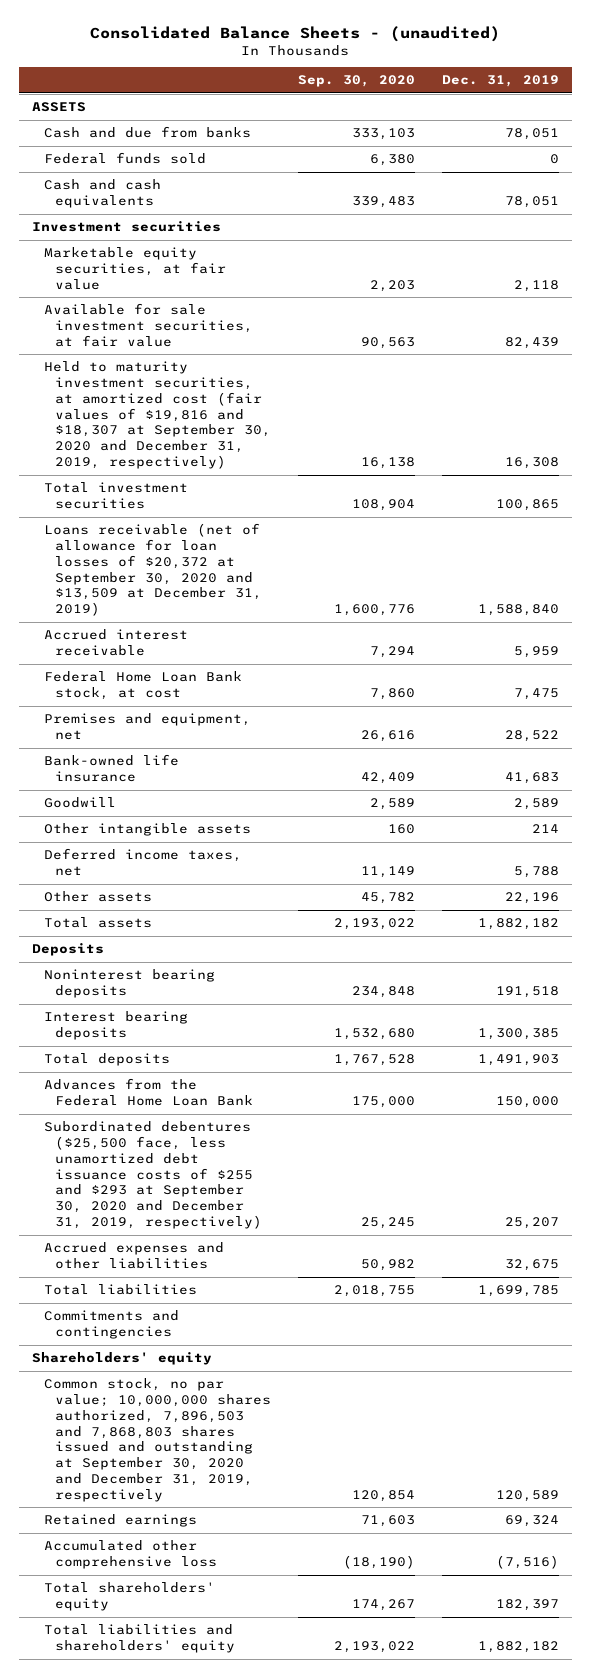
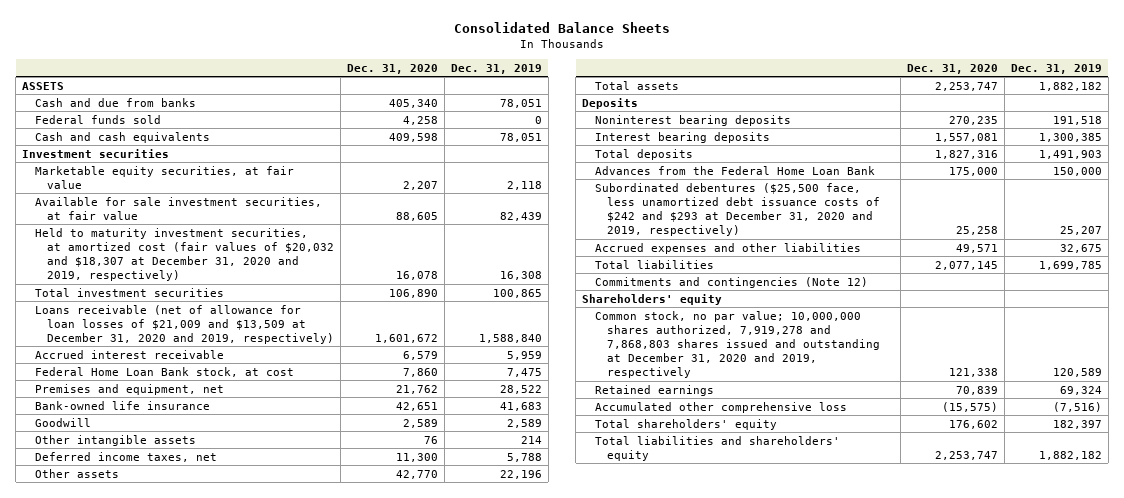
[90,25,501,42] Consolidated Balance Sheets - (unaudited) -> [453,21,670,33] Consolidated Balance Sheets
[297,75,415,88] Sep. 30, 2020 -> none
none -> [346,63,438,74] Dec. 31, 2020
[43,361,272,470] Held to maturity investment securities, at amortized cost (fair values of $19,816 and $18,307 at September 30, 2020 and December 31, 2019, respectively) -> [34,227,334,281] Held to maturity investment securities, at amortized cost (fair values of $20,032 and $18,307 at December 31, 2020 and 2019, respectively)
[43,523,263,617] Loans receivable (net of allowance for loan losses of $20,372 at September 30, 2020 and $13,509 at December 31, 2019) -> [34,304,334,344] Loans receivable (net of allowance for loan losses of $21,009 and $13,509 at December 31, 2020 and 2019, respectively)
[43,1121,263,1230] Subordinated debentures ($25,500 face, less unamortized debt issuance costs of $255 and $293 at September 30, 2020 and December 31, 2019, respectively) -> [594,182,881,236] Subordinated debentures ($25,500 face, less unamortized debt issuance costs of $242 and $293 at December 31, 2020 and 2019, respectively)
[43,1310,179,1340] Commitments and contingencies -> [594,276,868,288] Commitments and contingencies (Note 12)
[43,1378,272,1502] Common stock, no par value; 10,000,000 shares authorized, 7,896,503 and 7,868,803 shares issued and outstanding at September 30, 2020 and December 31, 2019, respectively -> [594,310,881,379] Common stock, no par value; 10,000,000 shares authorized, 7,919,278 and 7,868,803 shares issued and outstanding at December 31, 2020 and 2019, respectively

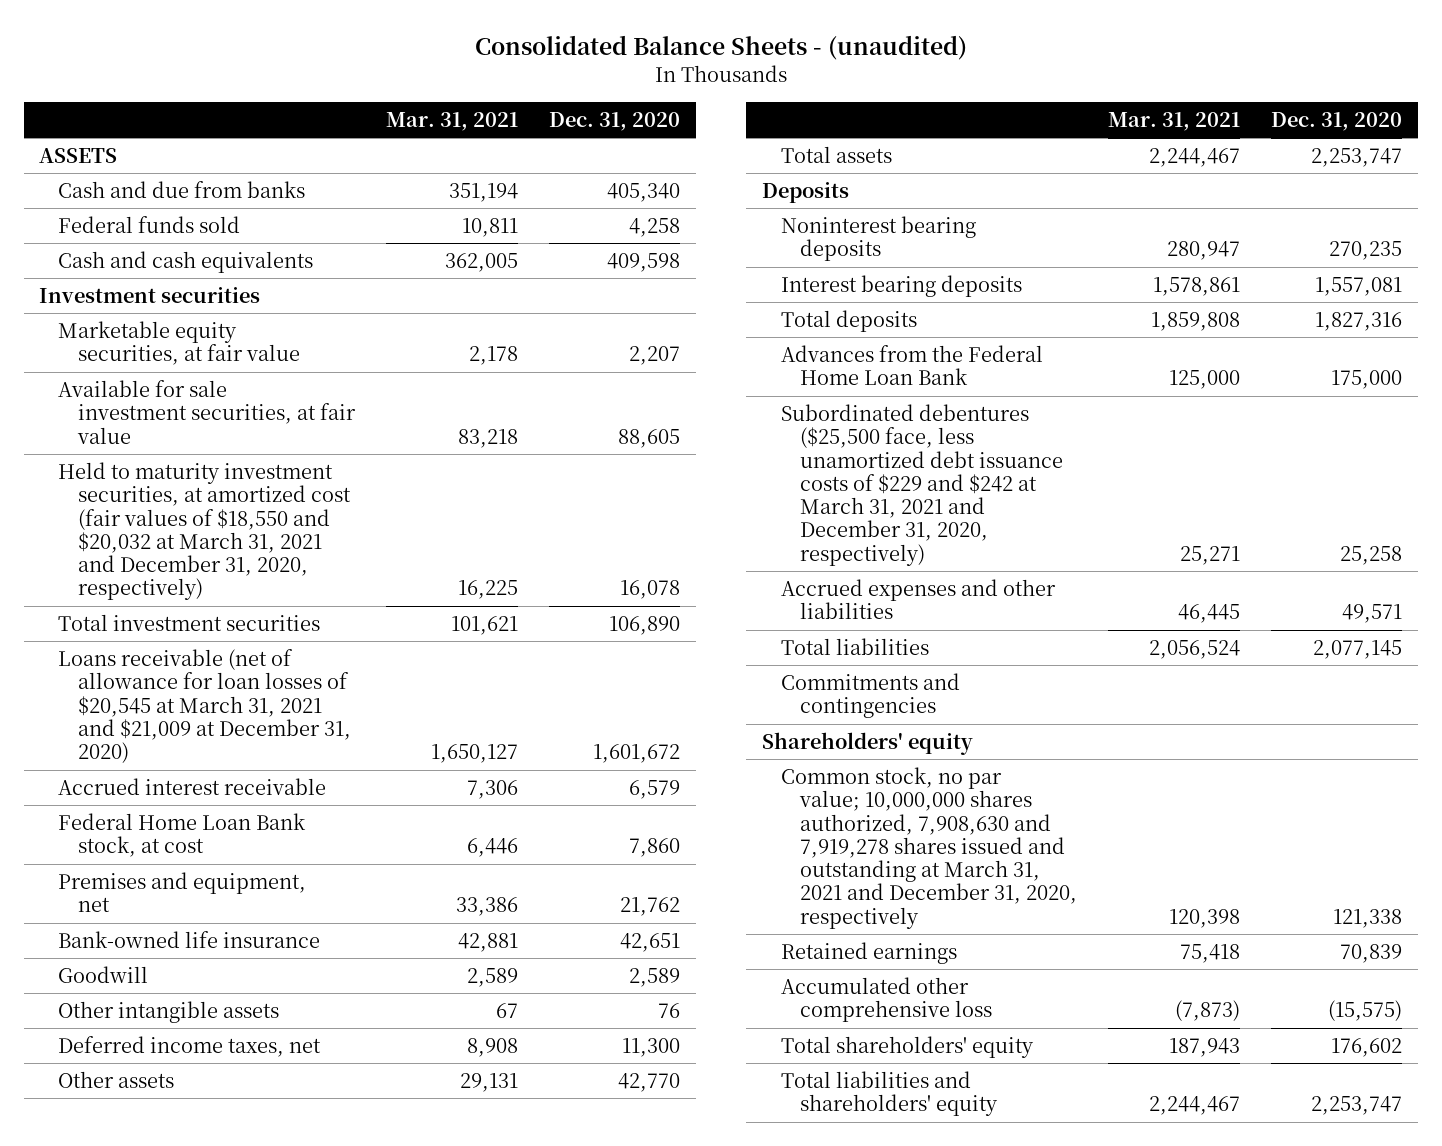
[453,21,670,33] Consolidated Balance Sheets -> [474,34,967,60] Consolidated Balance Sheets - (unaudited)
[450,63,542,74] Dec. 31, 2019 -> none
none -> [385,111,518,131] Mar. 31, 2021
[34,227,334,281] Held to maturity investment securities, at amortized cost (fair values of $20,032 and $18,307 at December 31, 2020 and 2019, respectively) -> [58,462,351,601] Held to maturity investment securities, at amortized cost (fair values of $18,550 and $20,032 at March 31, 2021 and December 31, 2020, respectively)
[34,304,334,344] Loans receivable (net of allowance for loan losses of $21,009 and $13,509 at December 31, 2020 and 2019, respectively) -> [58,649,351,764] Loans receivable (net of allowance for loan losses of $20,545 at March 31, 2021 and $21,009 at December 31, 2020)
[594,182,881,236] Subordinated debentures ($25,500 face, less unamortized debt issuance costs of $242 and $293 at December 31, 2020 and 2019, respectively) -> [780,404,1063,566] Subordinated debentures ($25,500 face, less unamortized debt issuance costs of $229 and $242 at March 31, 2021 and December 31, 2020, respectively)
[594,276,868,288] Commitments and contingencies (Note 12) -> [780,673,960,719] Commitments and contingencies
[594,310,881,379] Common stock, no par value; 10,000,000 shares authorized, 7,919,278 and 7,868,803 shares issued and outstanding at December 31, 2020 and 2019, respectively -> [780,767,1077,929] Common stock, no par value; 10,000,000 shares authorized, 7,908,630 and 7,919,278 shares issued and outstanding at March 31, 2021 and December 31, 2020, respectively

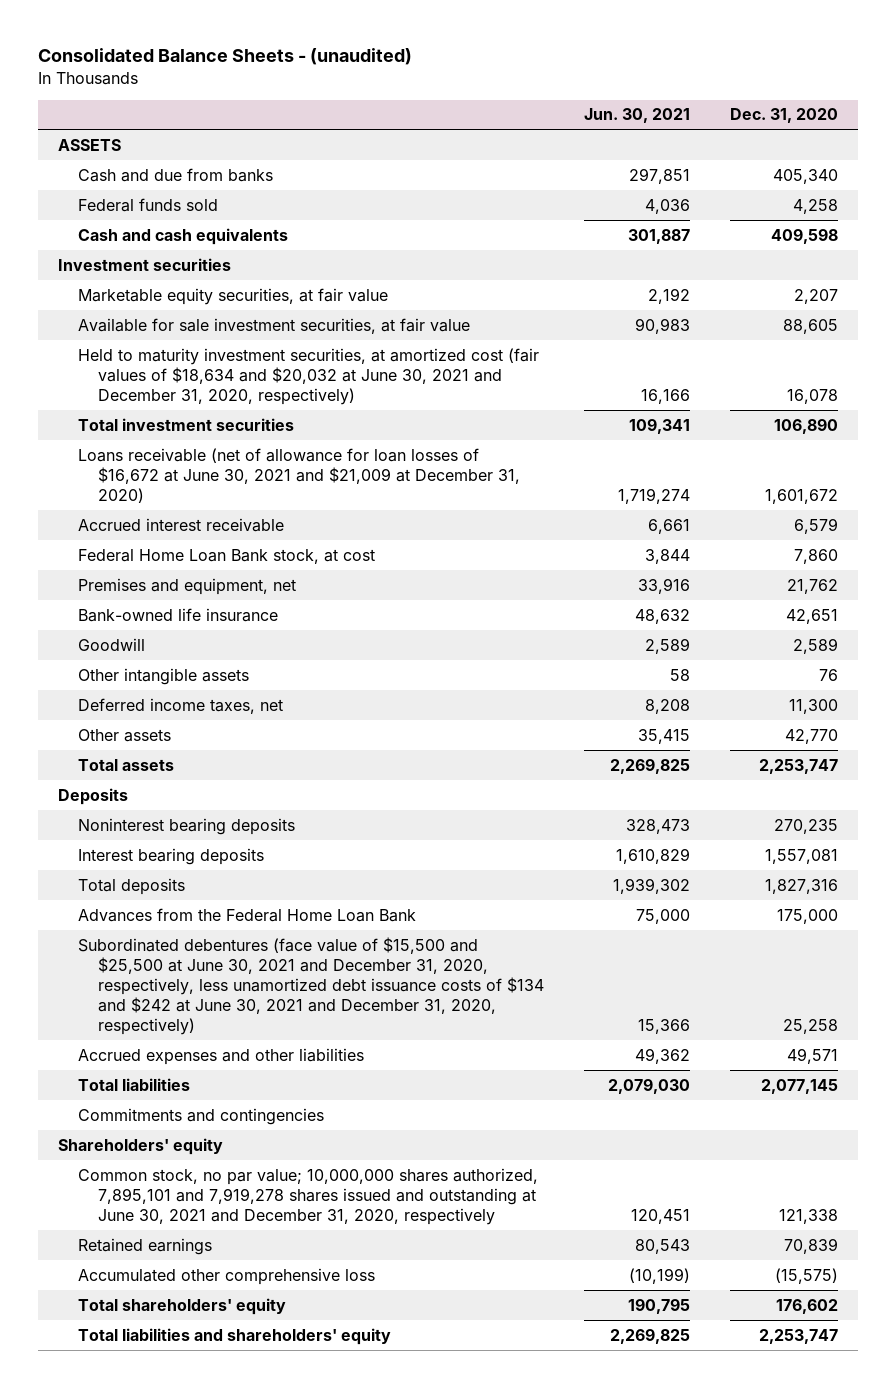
[385,111,518,131] Mar. 31, 2021 -> none
none -> [583,108,690,124] Jun. 30, 2021
[58,462,351,601] Held to maturity investment securities, at amortized cost (fair values of $18,550 and $20,032 at March 31, 2021 and December 31, 2020, respectively) -> [77,347,539,405] Held to maturity investment securities, at amortized cost (fair values of $18,634 and $20,032 at June 30, 2021 and December 31, 2020, respectively)
[58,649,351,764] Loans receivable (net of allowance for loan losses of $20,545 at March 31, 2021 and $21,009 at December 31, 2020) -> [77,447,520,503] Loans receivable (net of allowance for loan losses of $16,672 at June 30, 2021 and $21,009 at December 31, 2020)
[780,404,1063,566] Subordinated debentures ($25,500 face, less unamortized debt issuance costs of $229 and $242 at March 31, 2021 and December 31, 2020, respectively) -> [77,936,544,1035] Subordinated debentures (face value of $15,500 and $25,500 at June 30, 2021 and December 31, 2020, respectively, less unamortized debt issuance costs of $134 and $242 at June 30, 2021 and December 31, 2020, respectively)
[780,767,1077,929] Common stock, no par value; 10,000,000 shares authorized, 7,908,630 and 7,919,278 shares issued and outstanding at March 31, 2021 and December 31, 2020, respectively -> [77,1167,538,1225] Common stock, no par value; 10,000,000 shares authorized, 7,895,101 and 7,919,278 shares issued and outstanding at June 30, 2021 and December 31, 2020, respectively

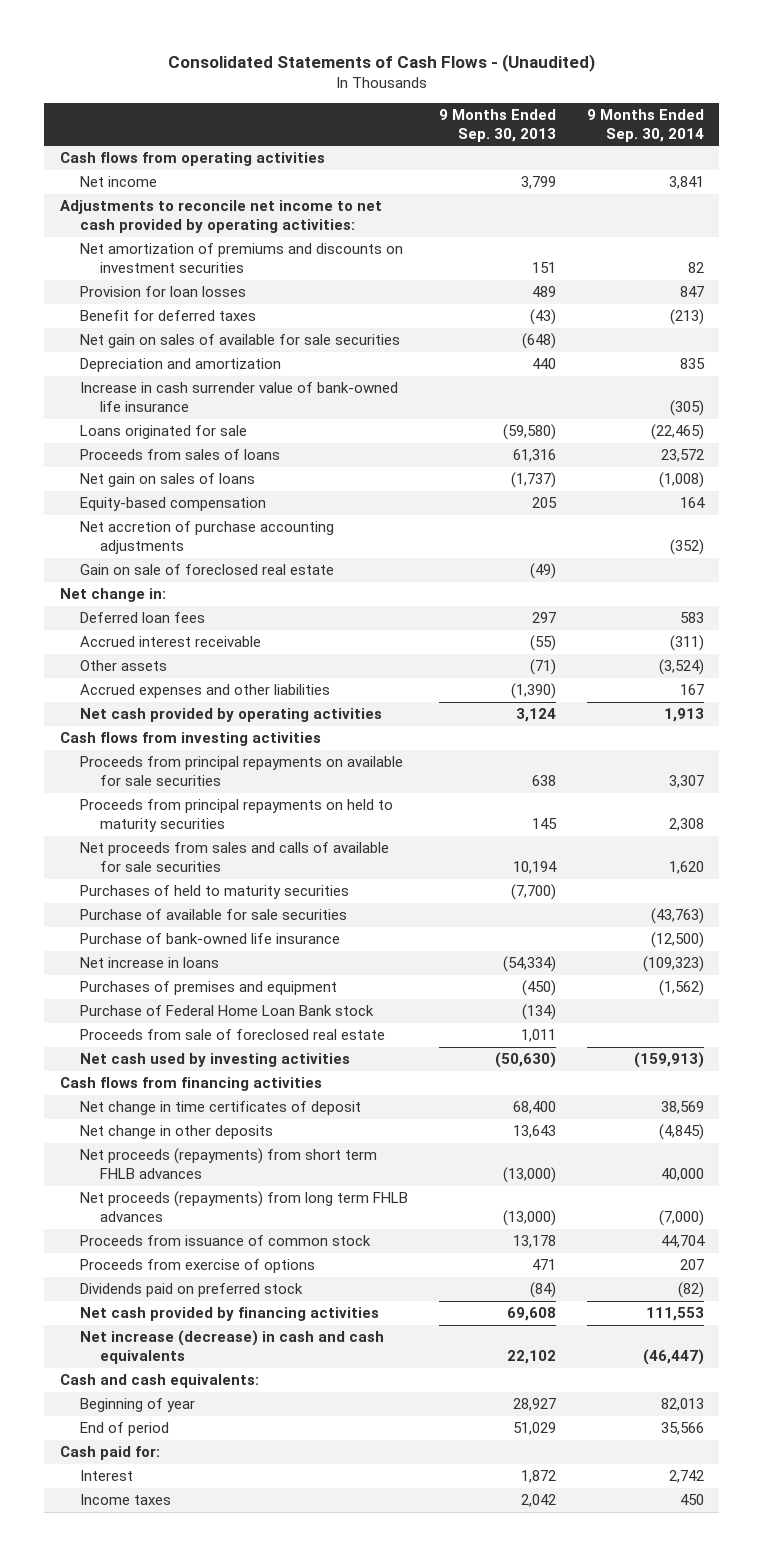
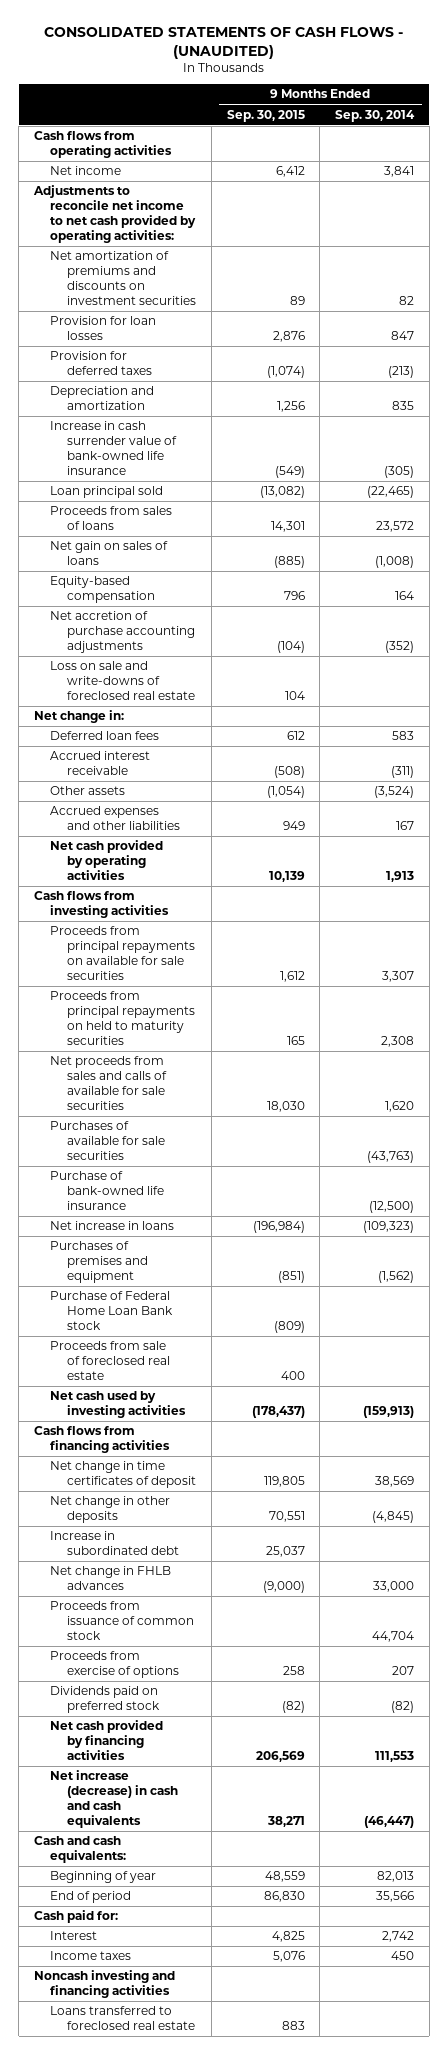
[167,53,595,72] Consolidated Statements of Cash Flows - (Unaudited) -> [43,27,403,59] CONSOLIDATED STATEMENTS OF CASH FLOWS - (UNAUDITED)
[438,108,556,142] 9 Months Ended Sep. 30, 2013 -> none
none -> [226,109,305,122] Sep. 30, 2015
[79,334,400,349] Net gain on sales of available for sale securities -> none
[79,310,256,322] Benefit for deferred taxes -> [50,351,153,376] Provision for deferred taxes
[79,425,247,440] Loans originated for sale -> [50,486,164,499] Loan principal sold
[79,564,334,576] Gain on sale of foreclosed real estate -> [50,661,196,701] Loss on sale and write-downs of foreclosed real estate
[79,885,349,900] Purchases of held to maturity securities -> none
[79,909,347,921] Purchase of available for sale securities -> [50,1121,166,1161] Purchases of available for sale securities
[79,1148,377,1180] Net proceeds (repayments) from short term FHLB advances -> none
[79,1191,408,1223] Net proceeds (repayments) from long term FHLB advances -> none
none -> [50,1531,180,1556] Increase in subordinated debt
none -> [50,1566,172,1591] Net change in FHLB advances
none -> [33,1970,175,1999] Noncash investing and financing activities
none -> [50,2006,196,2031] Loans transferred to foreclosed real estate

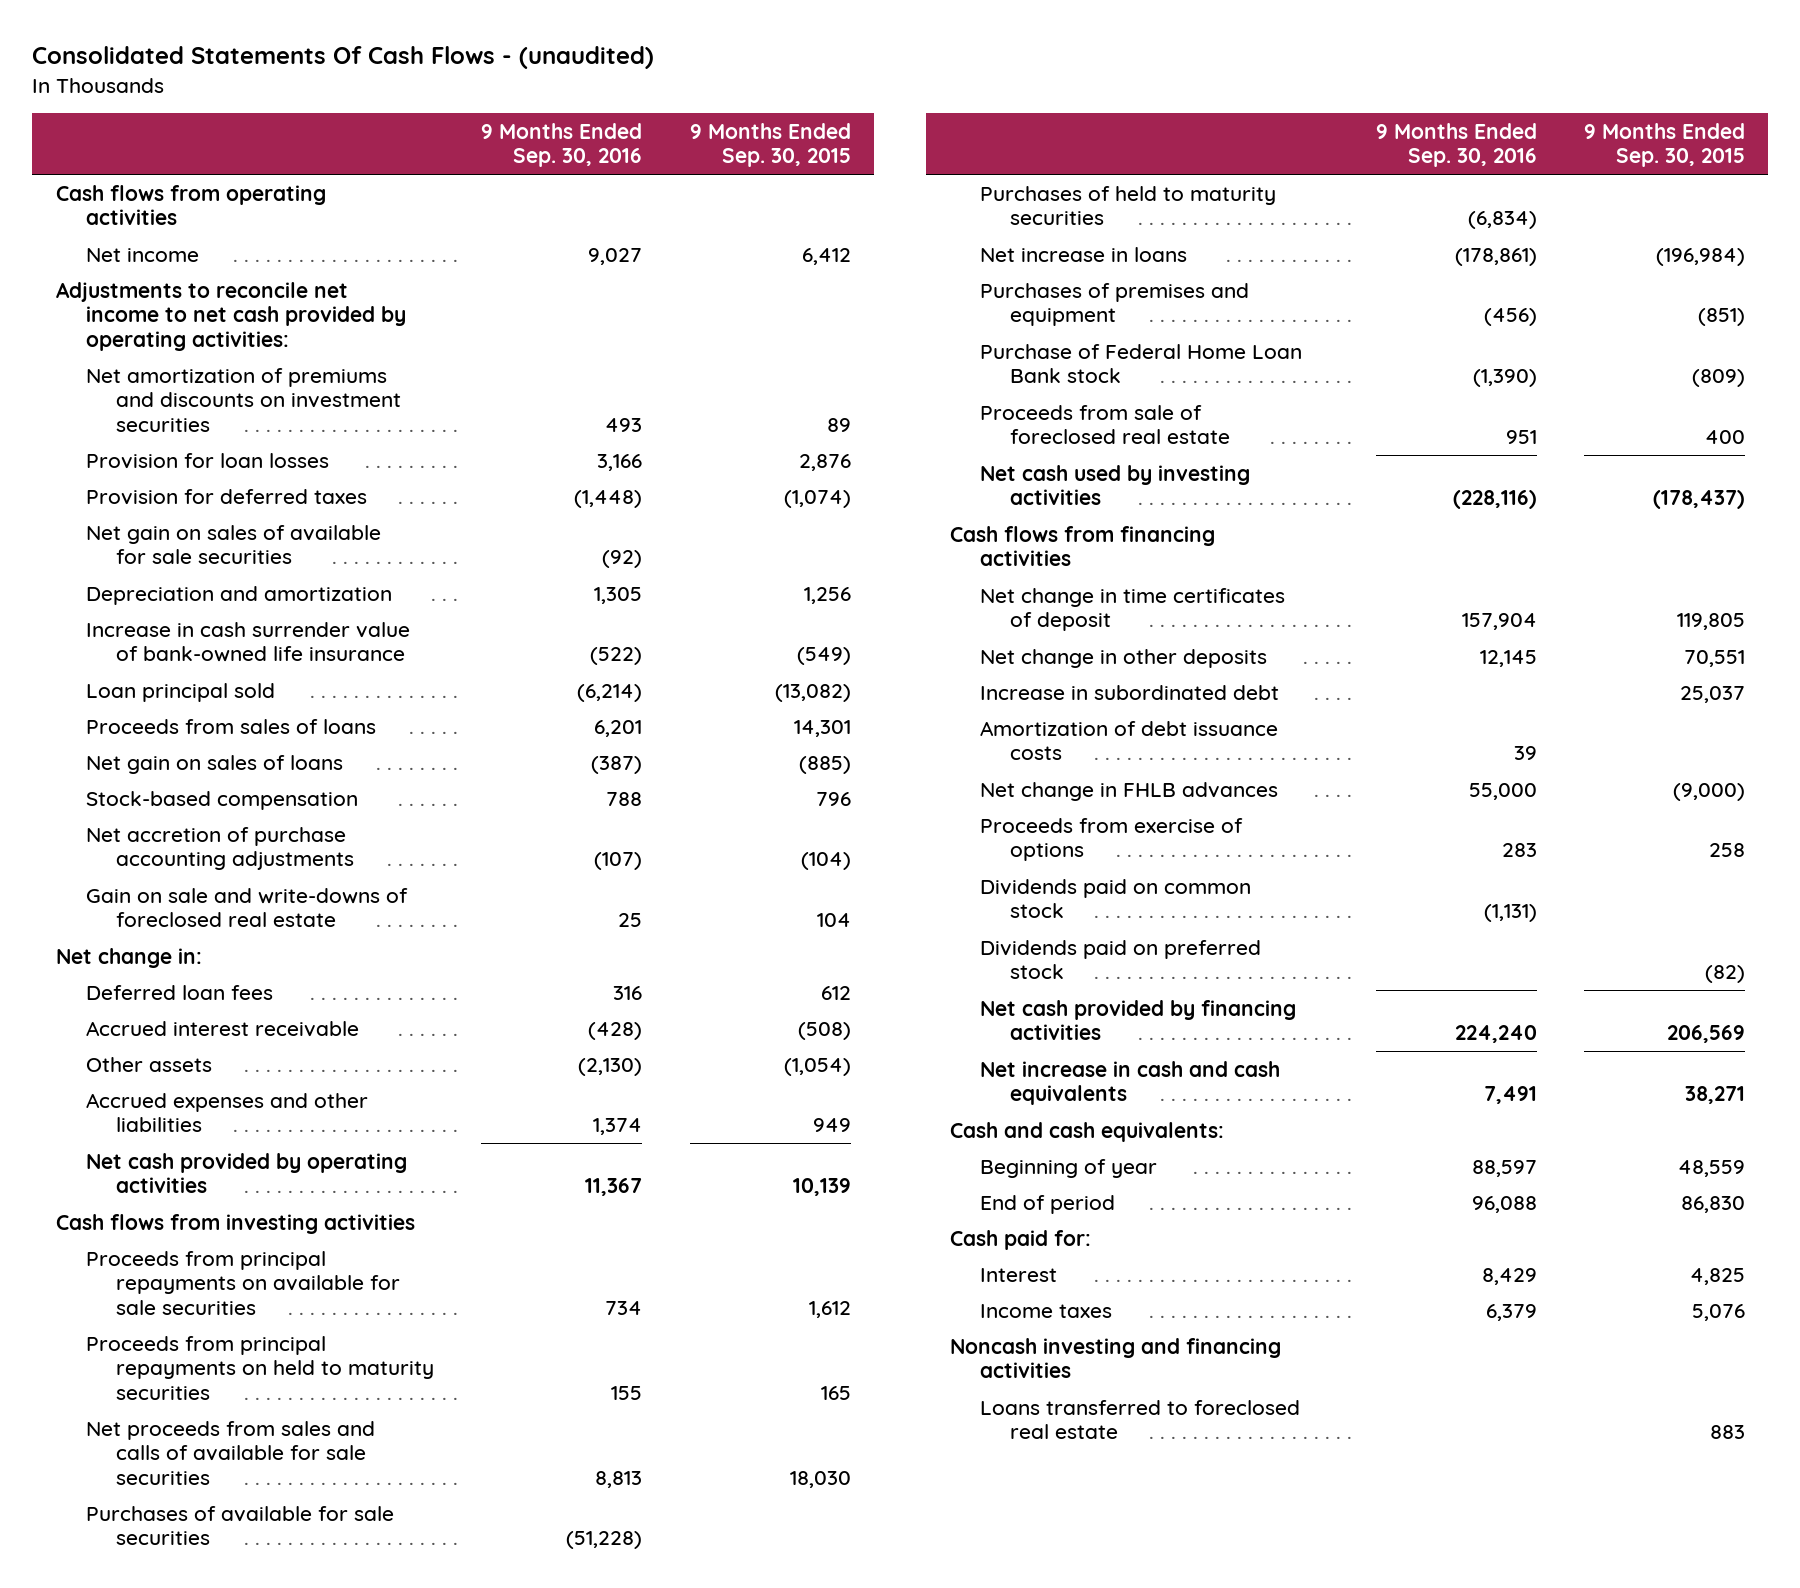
[43,27,403,59] CONSOLIDATED STATEMENTS OF CASH FLOWS - (UNAUDITED) -> [32,46,655,70] Consolidated Statements Of Cash Flows - (unaudited)
[335,109,416,122] Sep. 30, 2014 -> none
none -> [481,122,643,168] 9 Months Ended Sep. 30, 2016
none -> [85,524,381,565] Net gain on sales of available for sale securities
[50,576,156,604] Equity-based compensation -> [85,790,358,810] Stock-based compensation
[50,661,196,701] Loss on sale and write-downs of foreclosed real estate -> [85,887,408,928] Gain on sale and write-downs of foreclosed real estate
[50,1171,165,1211] Purchase of bank-owned life insurance -> none
none -> [980,185,1277,226] Purchases of held to maturity securities
none -> [980,720,1279,761] Amortization of debt issuance costs
[50,1601,195,1641] Proceeds from issuance of common stock -> none
none -> [980,878,1252,919] Dividends paid on common stock
[50,1770,179,1829] Net increase (decrease) in cash and cash equivalents -> [980,1060,1281,1106] Net increase in cash and cash equivalents

